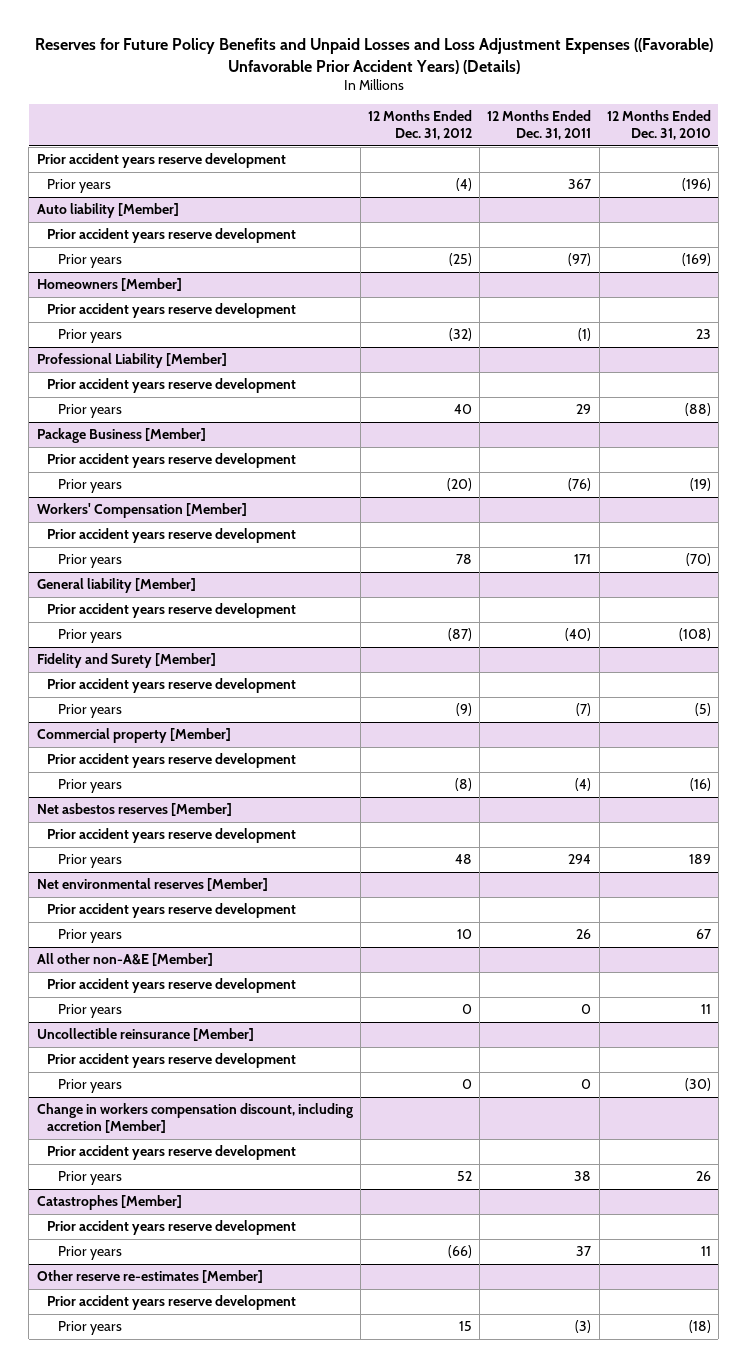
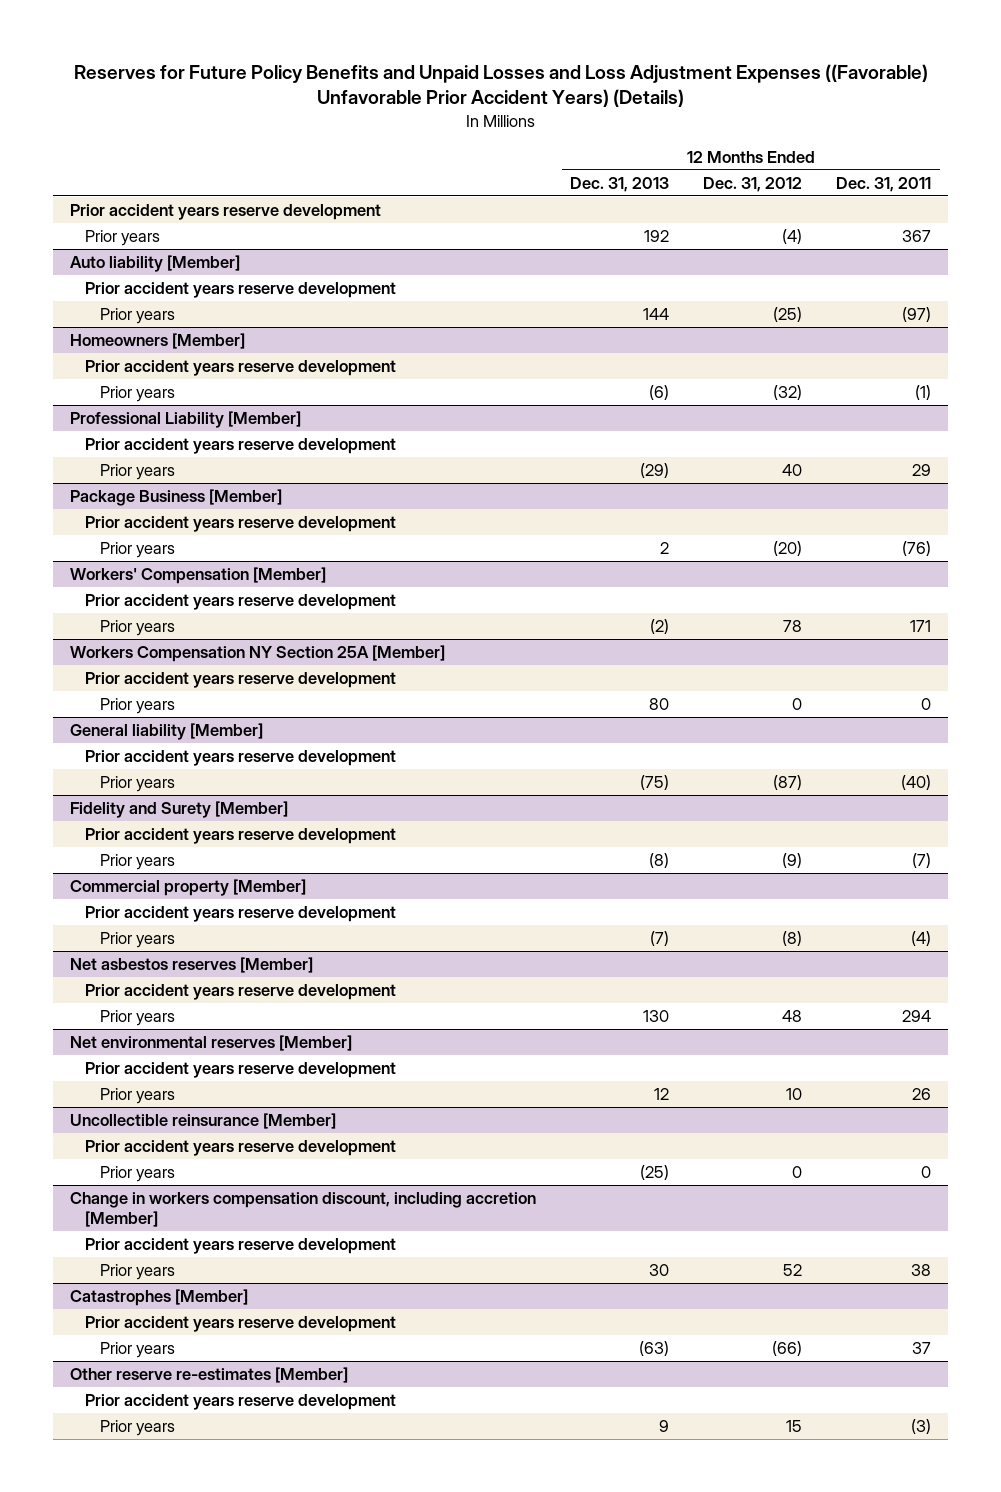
[606,110,711,140] 12 Months Ended Dec. 31, 2010 -> none
none -> [570,176,670,192] Dec. 31, 2013
none -> [69,645,445,663] Workers Compensation NY Section 25A [Member]
none -> [84,672,396,689] Prior accident years reserve development
none -> [99,698,175,715] Prior years
[36,953,213,967] All other non-A&E [Member] -> none
[47,978,297,994] Prior accident years reserve development -> none
[57,1004,122,1019] Prior years -> none

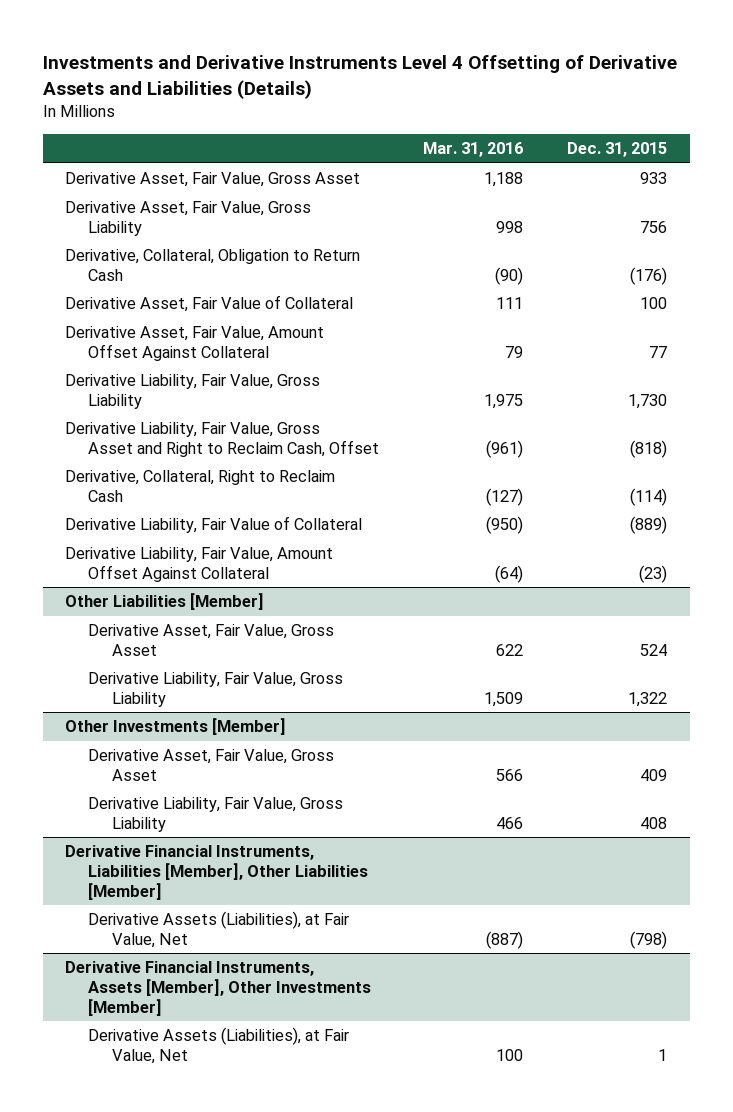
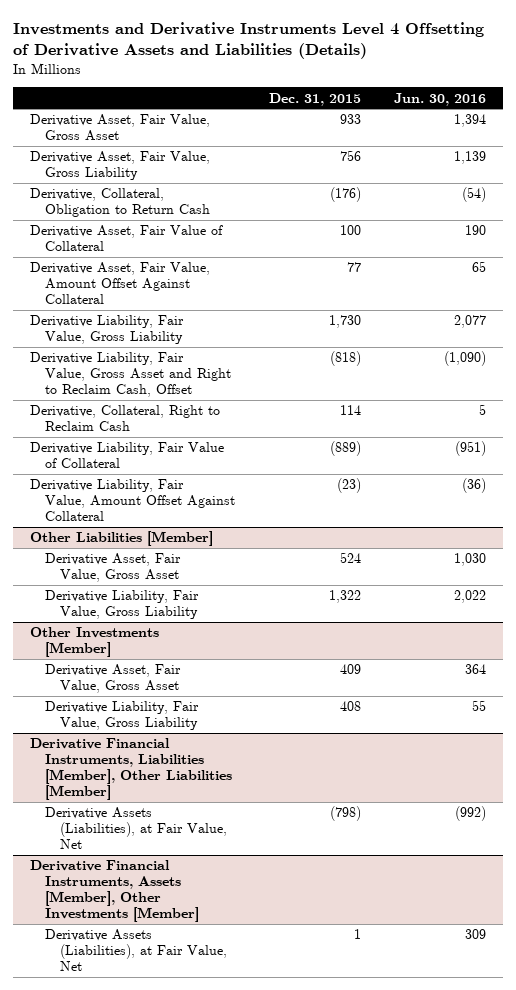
[423,142,524,158] Mar. 31, 2016 -> none
none -> [394,92,487,106] Jun. 30, 2016
[630,487,668,506] (114) -> [339,405,361,416] 114

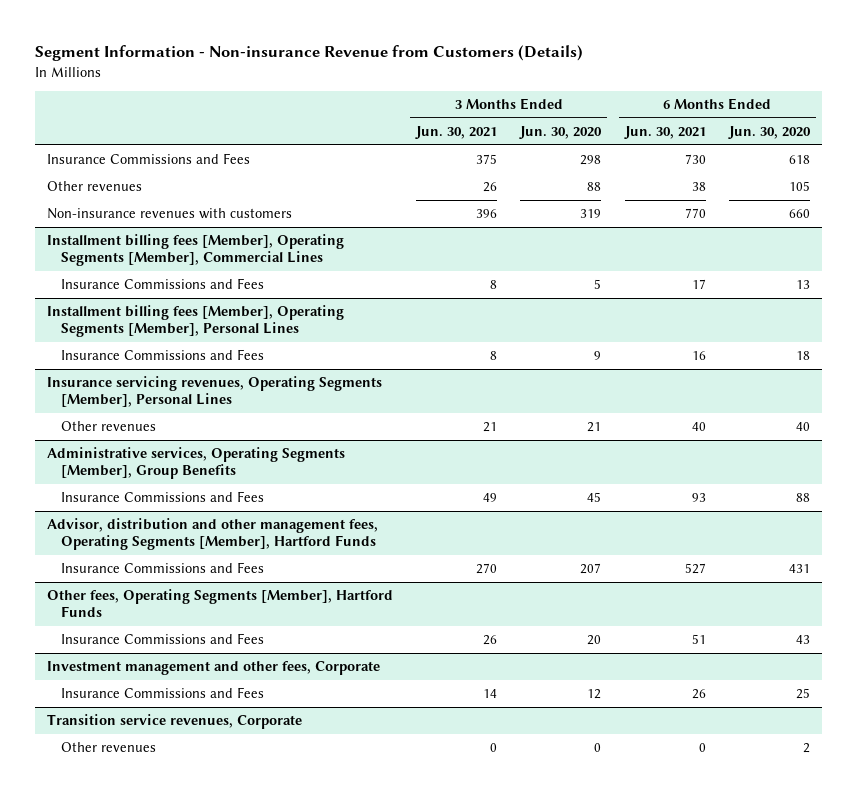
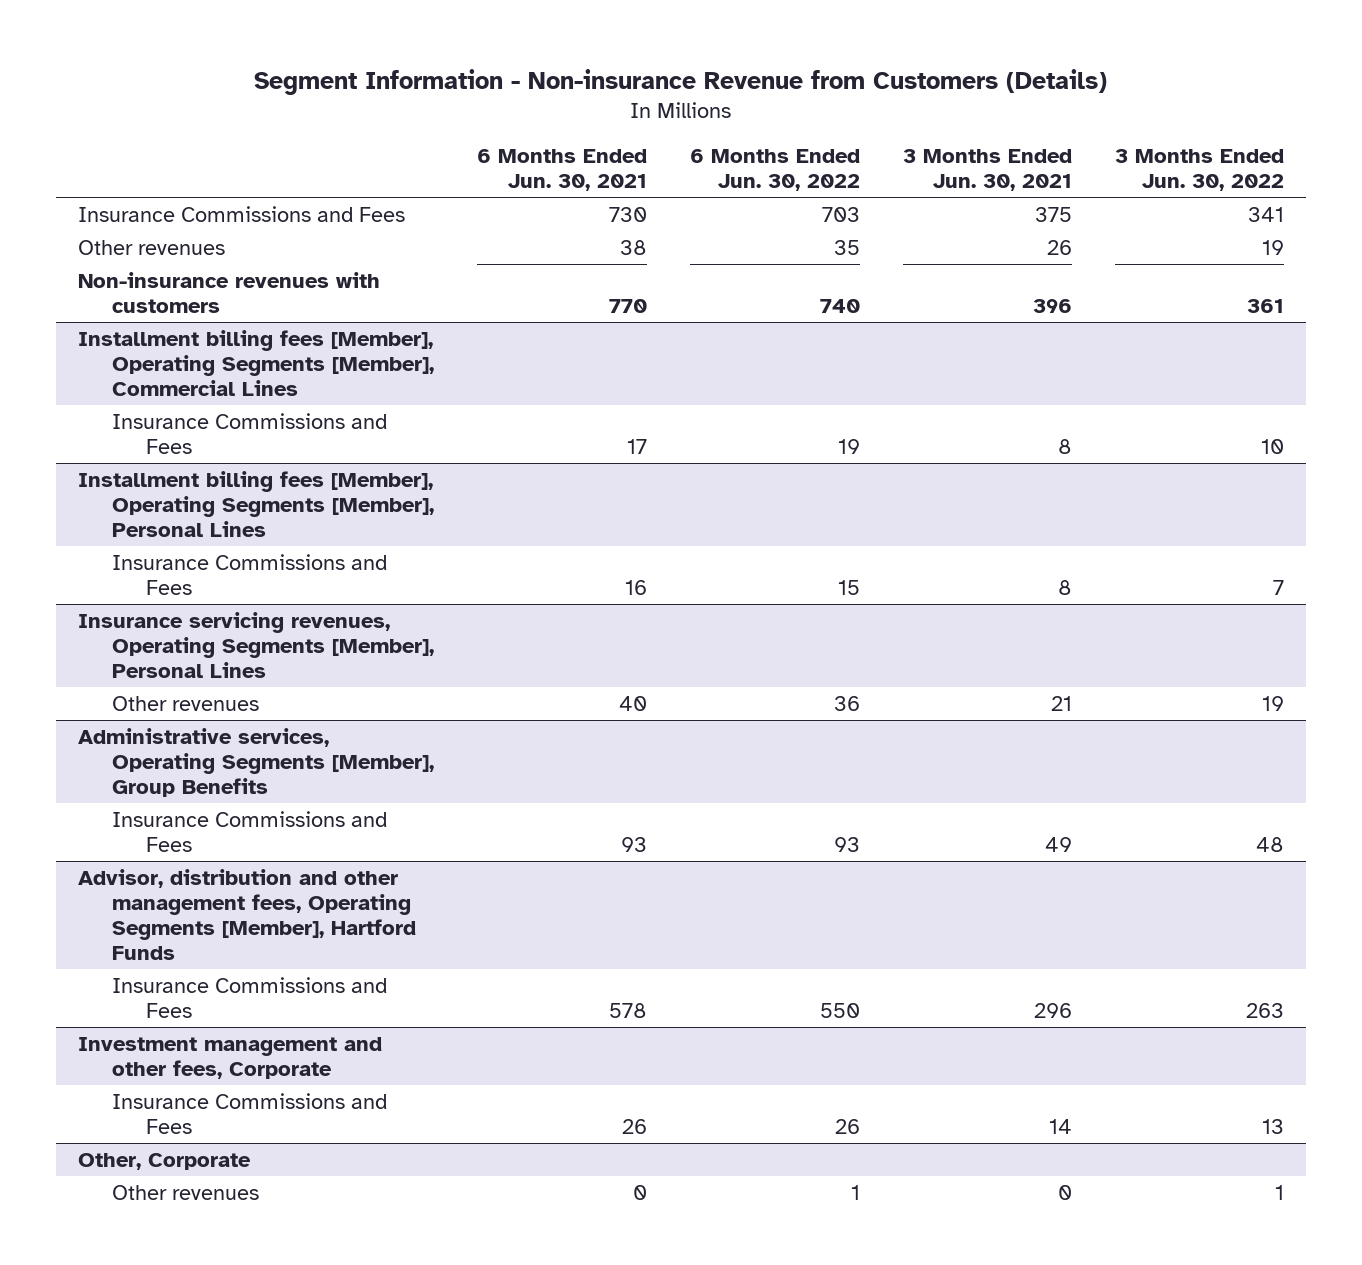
[519,126,603,140] Jun. 30, 2020 -> none
[728,126,812,140] Jun. 30, 2020 -> none
none -> [690,149,861,192] 6 Months Ended Jun. 30, 2022
none -> [1115,149,1285,192] 3 Months Ended Jun. 30, 2022
[46,589,393,617] Other fees, Operating Segments [Member], Hartford Funds -> none
[60,633,264,645] Insurance Commissions and Fees -> none
[476,563,498,575] 270 -> [1034,1002,1073,1018] 296
[684,563,706,575] 527 -> [608,1002,647,1018] 578
[46,714,302,730] Transition service revenues, Corporate -> none
none -> [77,1152,251,1170] Other, Corporate

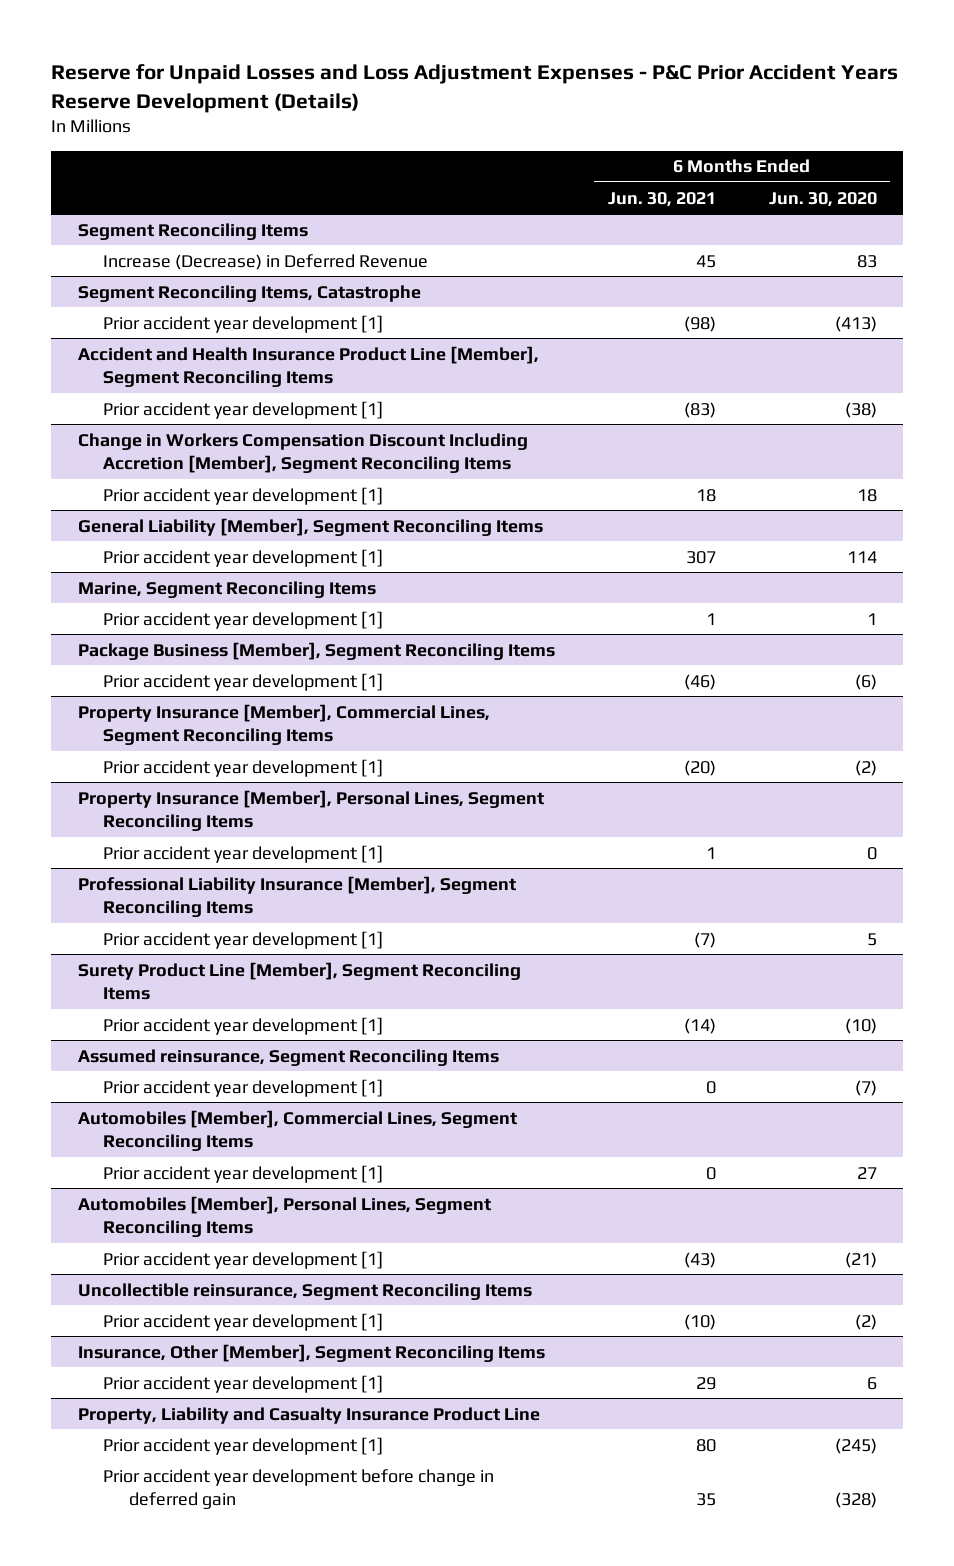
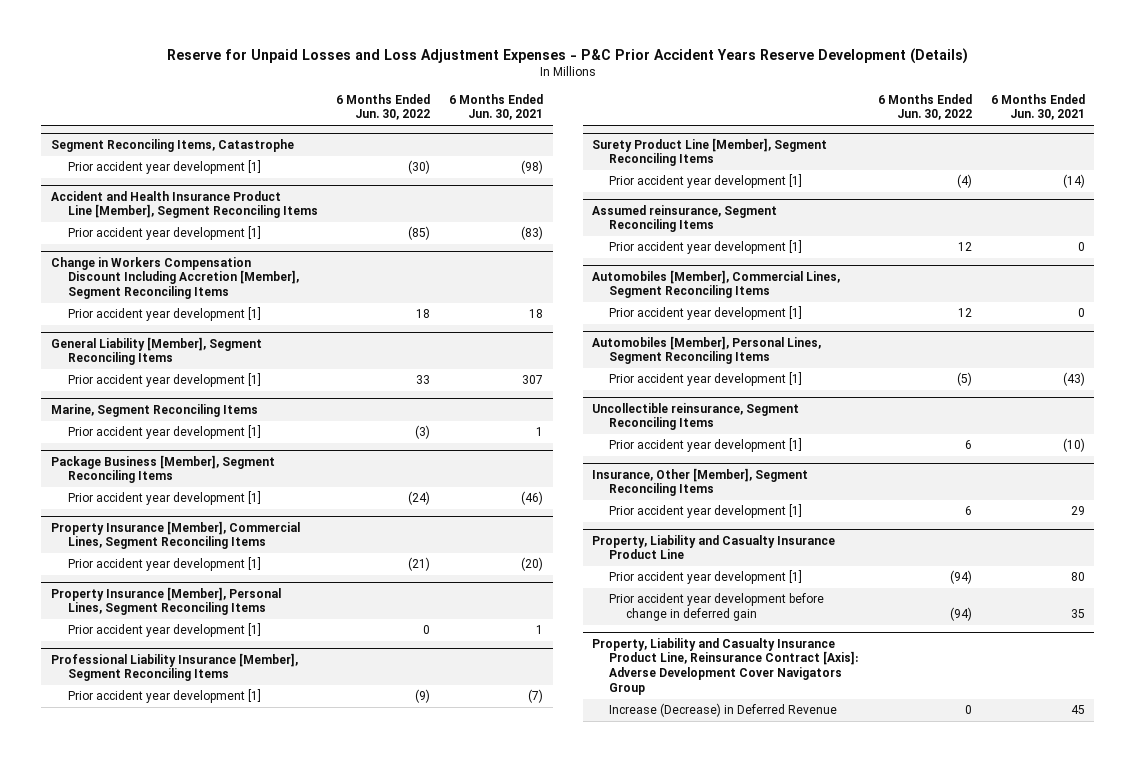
[768,191,877,207] Jun. 30, 2020 -> none
none -> [336,93,431,121] 6 Months Ended Jun. 30, 2022
[77,222,308,240] Segment Reconciling Items -> none
[103,253,429,270] Increase (Decrease) in Deferred Revenue -> none
none -> [591,637,859,695] Property, Liability and Casualty Insurance Product Line, Reinsurance Contract [Axis]: Adverse Development Cover Navigators Group
none -> [609,703,838,718] Increase (Decrease) in Deferred Revenue

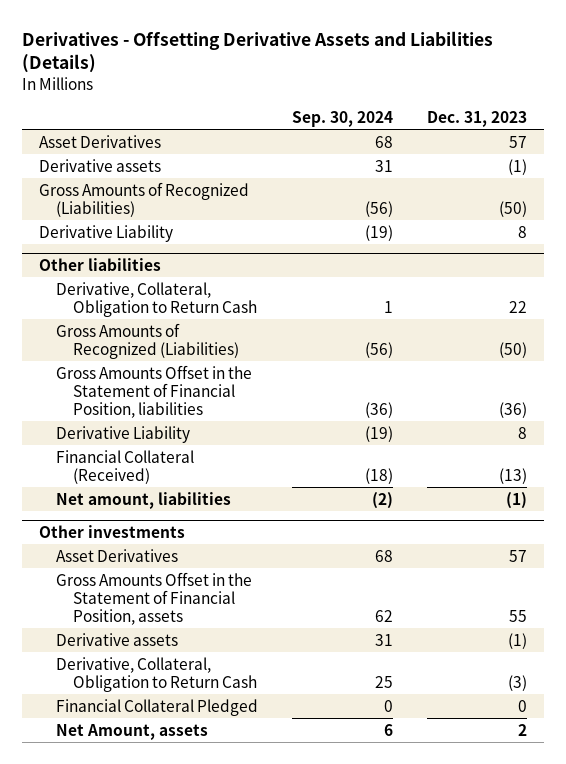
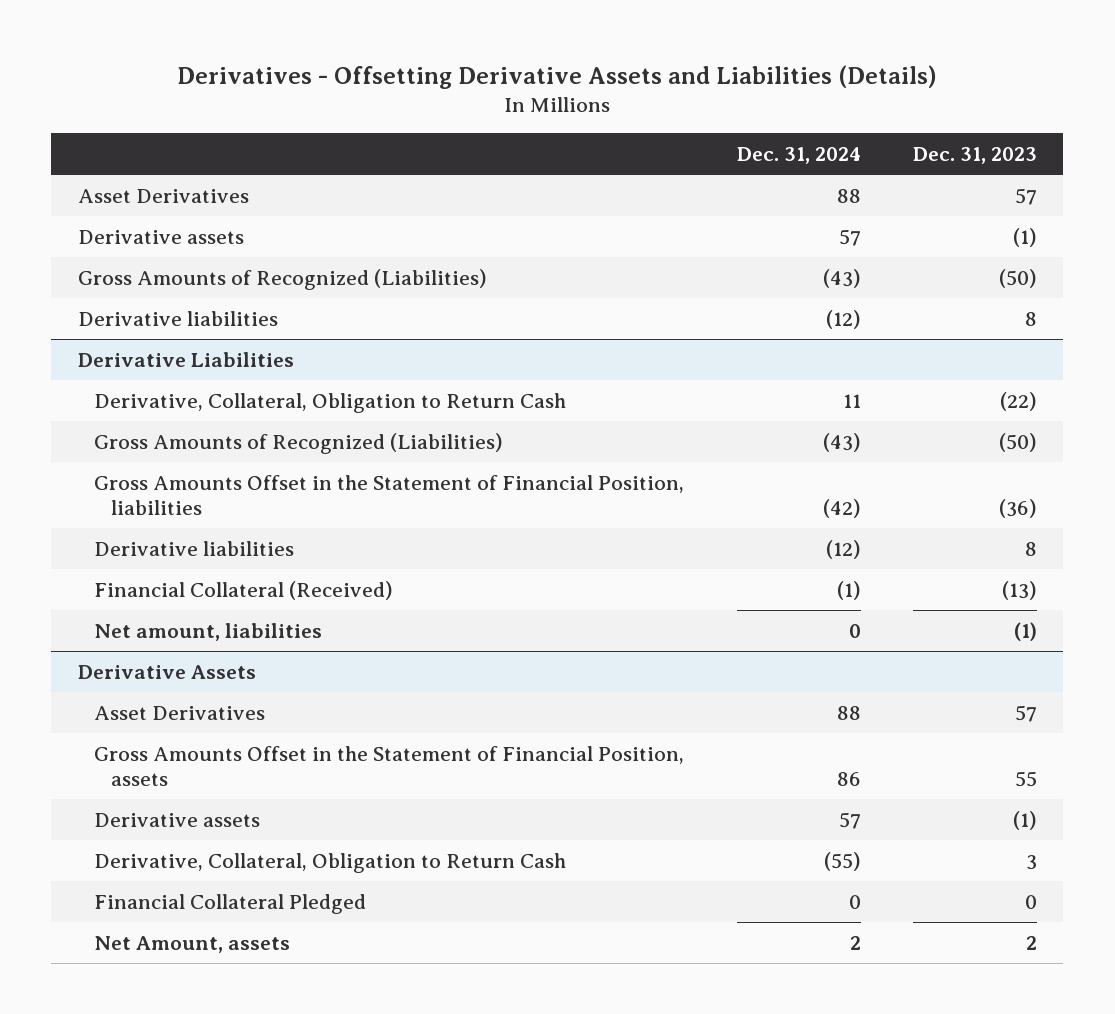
[292,110,394,127] Sep. 30, 2024 -> none
none -> [736,146,861,164] Dec. 31, 2024
[38,224,173,242] Derivative Liability -> [77,310,278,326] Derivative liabilities
[38,257,161,271] Other liabilities -> [77,351,294,367] Derivative Liabilities
[509,300,528,313] 22 -> [1000,391,1038,411] (22)
[56,425,191,443] Derivative Liability -> [94,540,295,556] Derivative liabilities
[38,524,185,538] Other investments -> [77,664,256,679] Derivative Assets
[508,674,528,691] (3) -> [1026,854,1038,870] 3

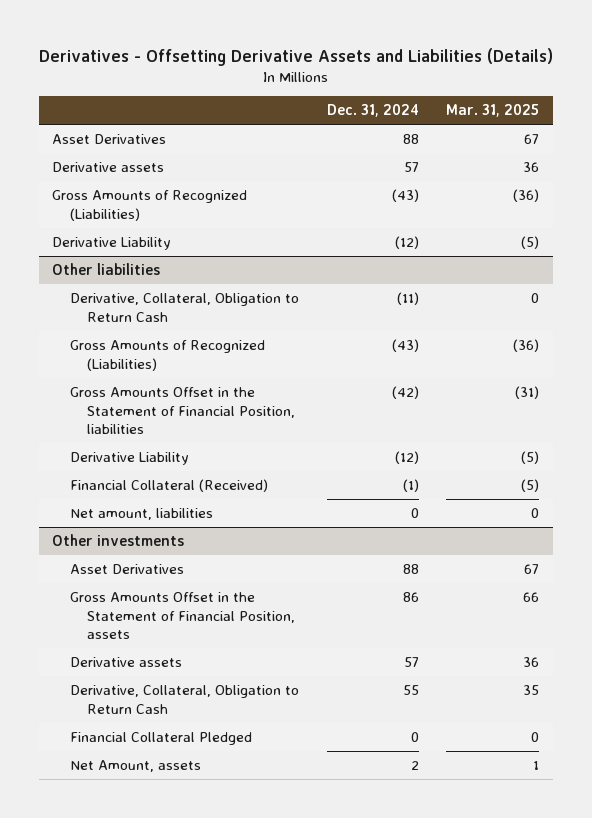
[913,146,1038,164] Dec. 31, 2023 -> none
none -> [446,104,540,118] Mar. 31, 2025
[77,310,278,326] Derivative liabilities -> [52,236,172,250] Derivative Liability
[77,351,294,367] Derivative Liabilities -> [52,262,161,275] Other liabilities
[842,393,861,408] 11 -> [396,291,419,305] (11)
[94,540,295,556] Derivative liabilities -> [69,451,189,465] Derivative Liability
[77,664,256,679] Derivative Assets -> [52,533,185,546] Other investments
[823,851,861,871] (55) -> [402,684,419,695] 55

